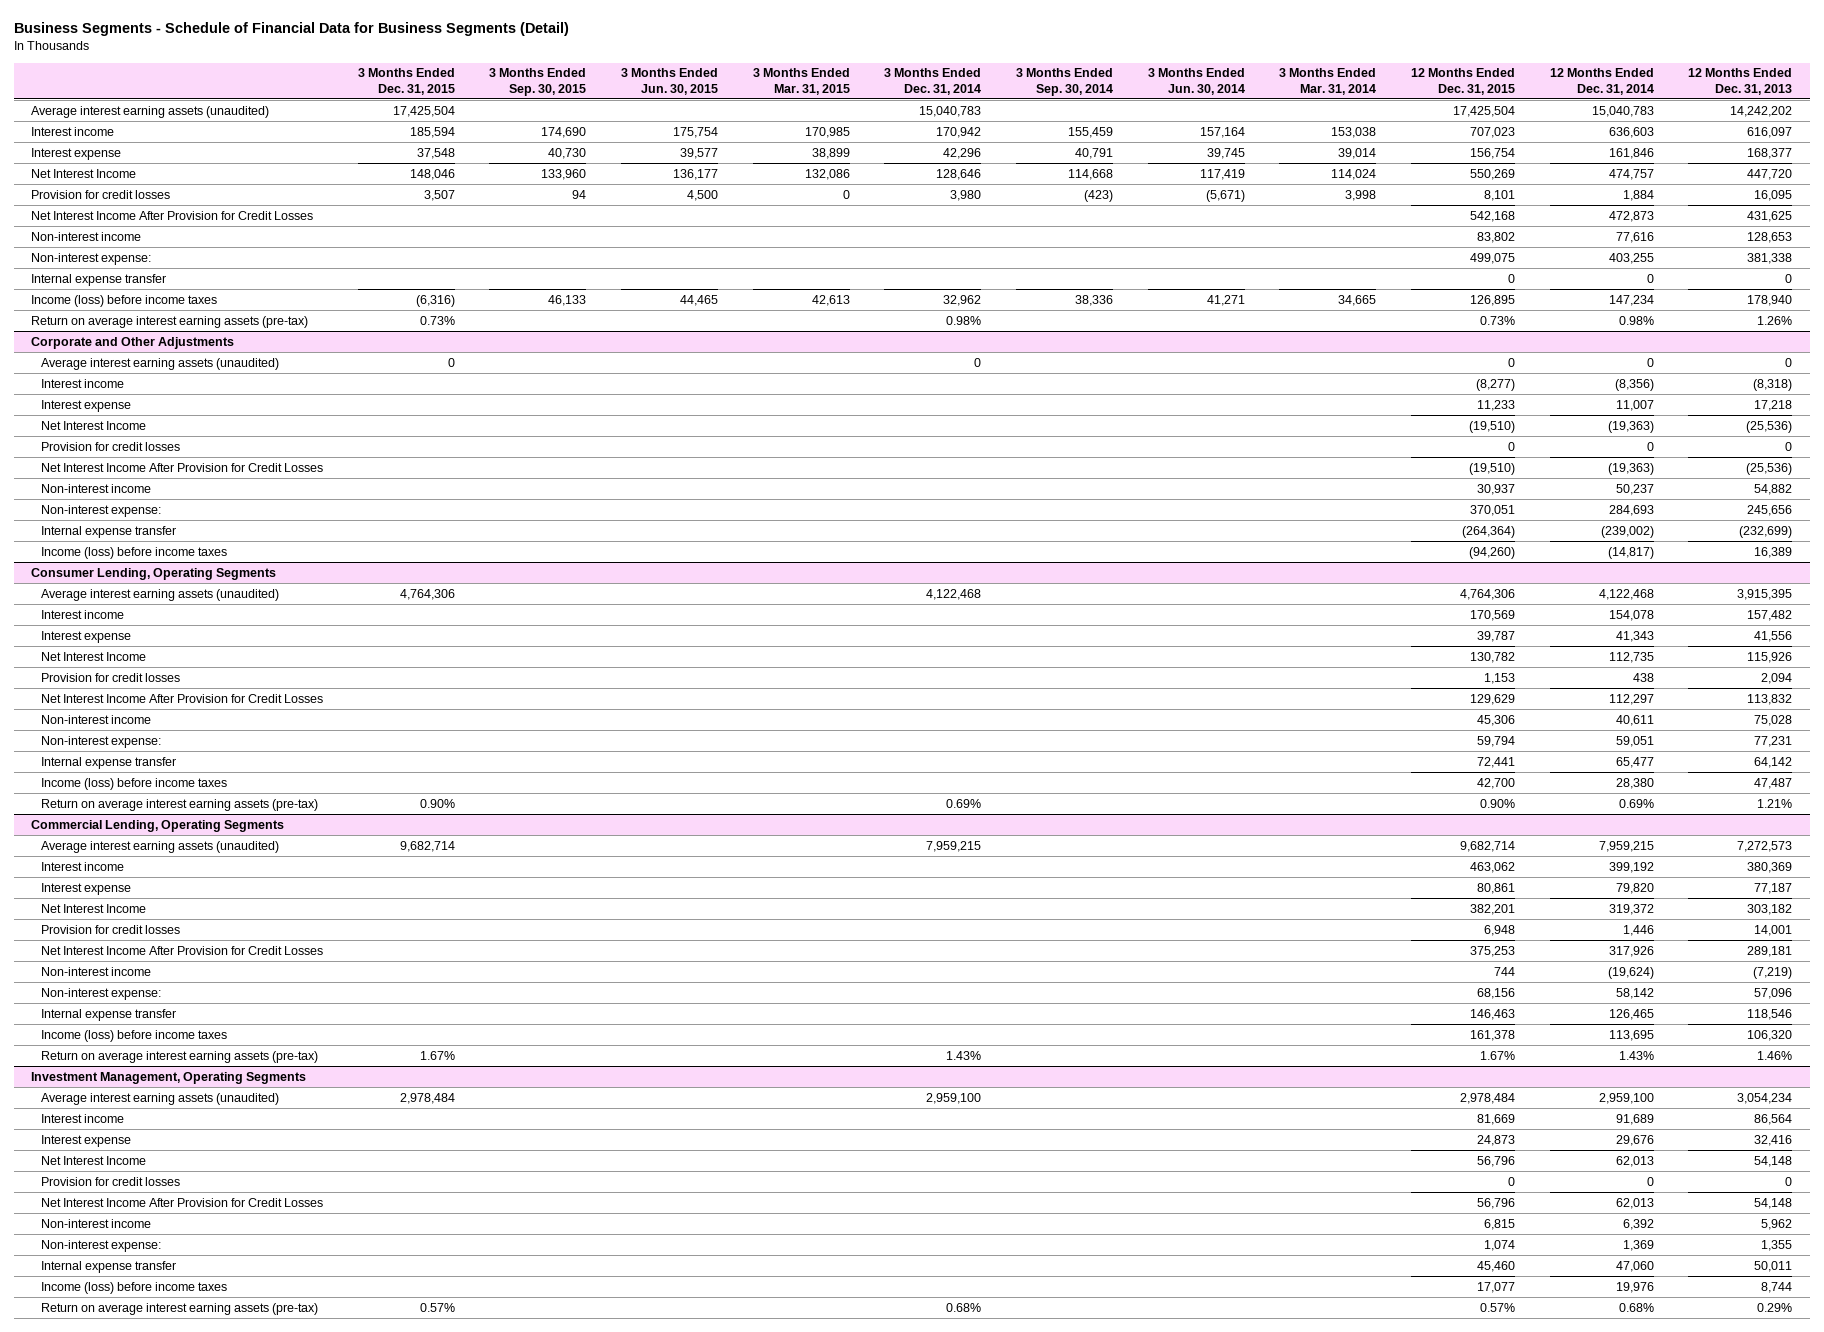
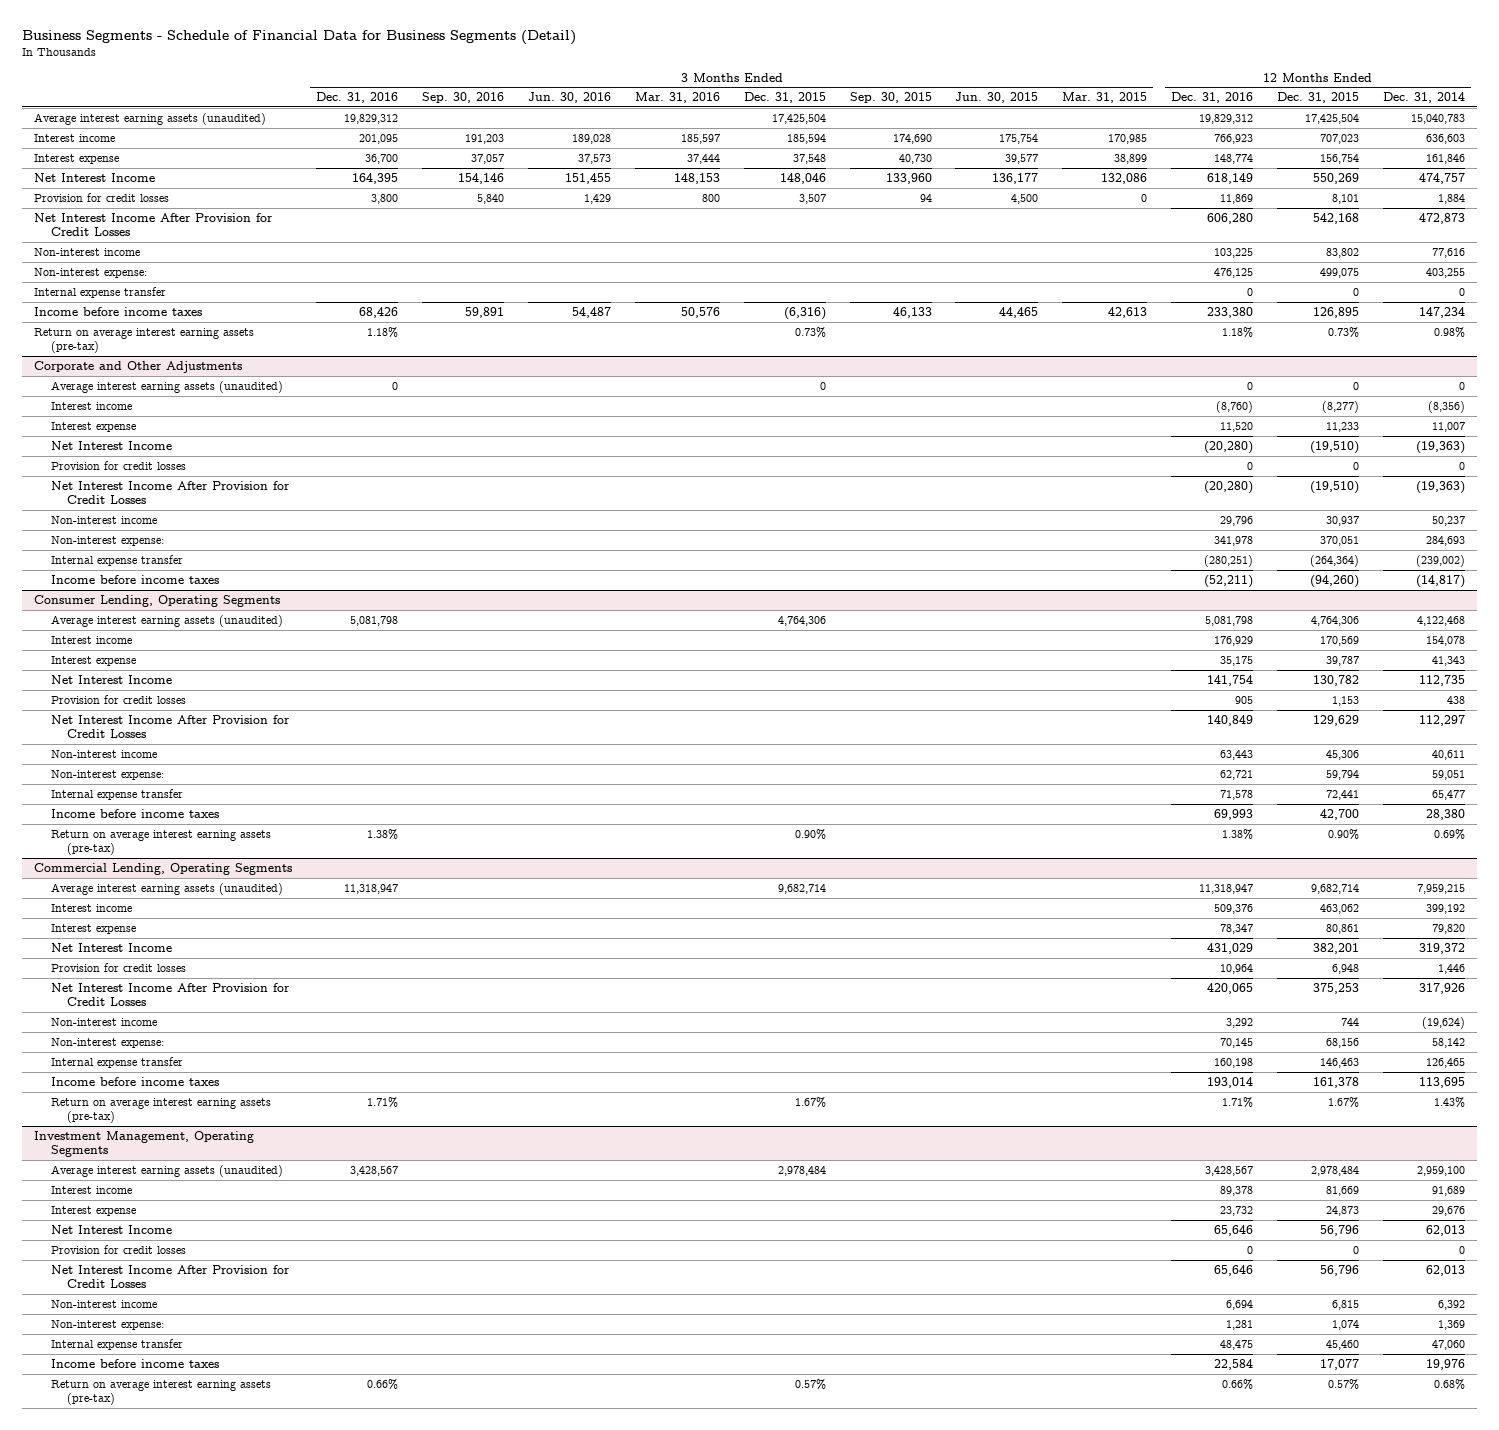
[884,68,982,95] 3 Months Ended Dec. 31, 2014 -> none
[1016,68,1114,96] 3 Months Ended Sep. 30, 2014 -> none
[1147,68,1245,95] 3 Months Ended Jun. 30, 2014 -> none
[1279,68,1377,95] 3 Months Ended Mar. 31, 2014 -> none
[1688,68,1793,95] 12 Months Ended Dec. 31, 2013 -> none
none -> [316,92,399,104] Dec. 31, 2016
none -> [422,92,505,104] Sep. 30, 2016
none -> [528,92,612,104] Jun. 30, 2016
none -> [634,92,720,104] Mar. 31, 2016
none -> [1171,92,1254,104] Dec. 31, 2016
[31,294,218,307] Income (loss) before income taxes -> [34,306,203,316] Income before income taxes
[41,546,228,559] Income (loss) before income taxes -> [50,574,219,584] Income before income taxes
[41,777,228,790] Income (loss) before income taxes -> [50,808,219,818] Income before income taxes
[41,1029,228,1042] Income (loss) before income taxes -> [50,1076,219,1086] Income before income taxes
[41,1281,228,1294] Income (loss) before income taxes -> [50,1358,219,1368] Income before income taxes

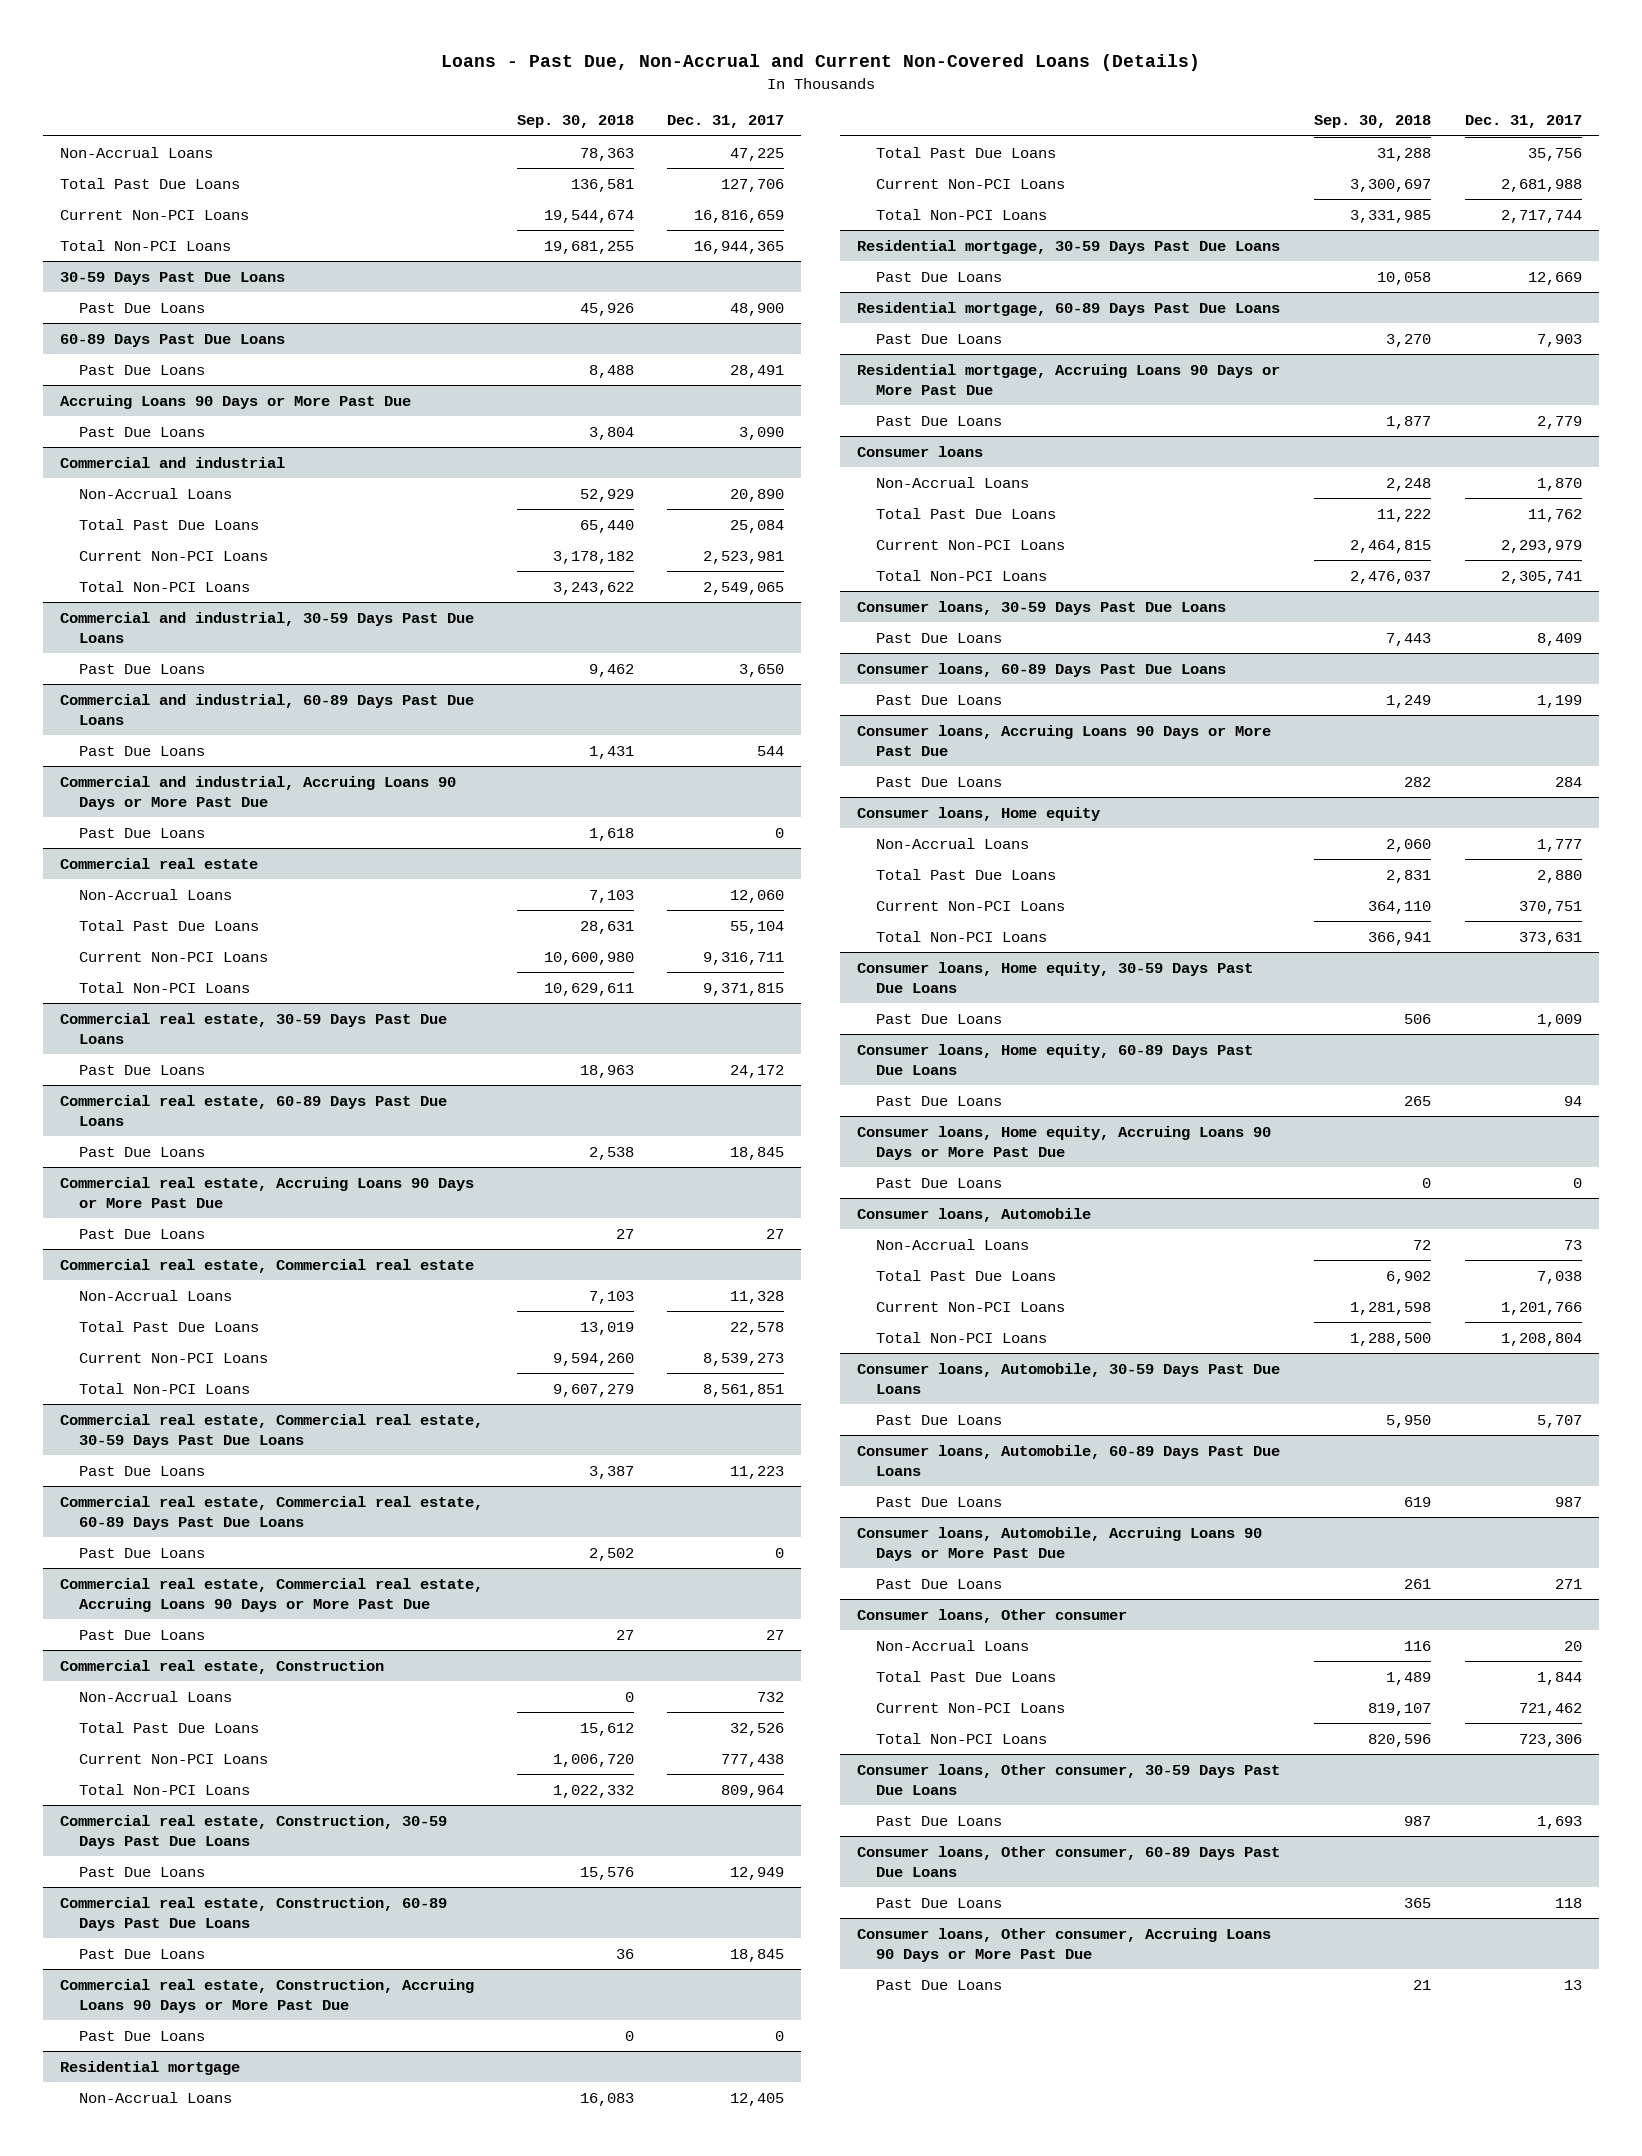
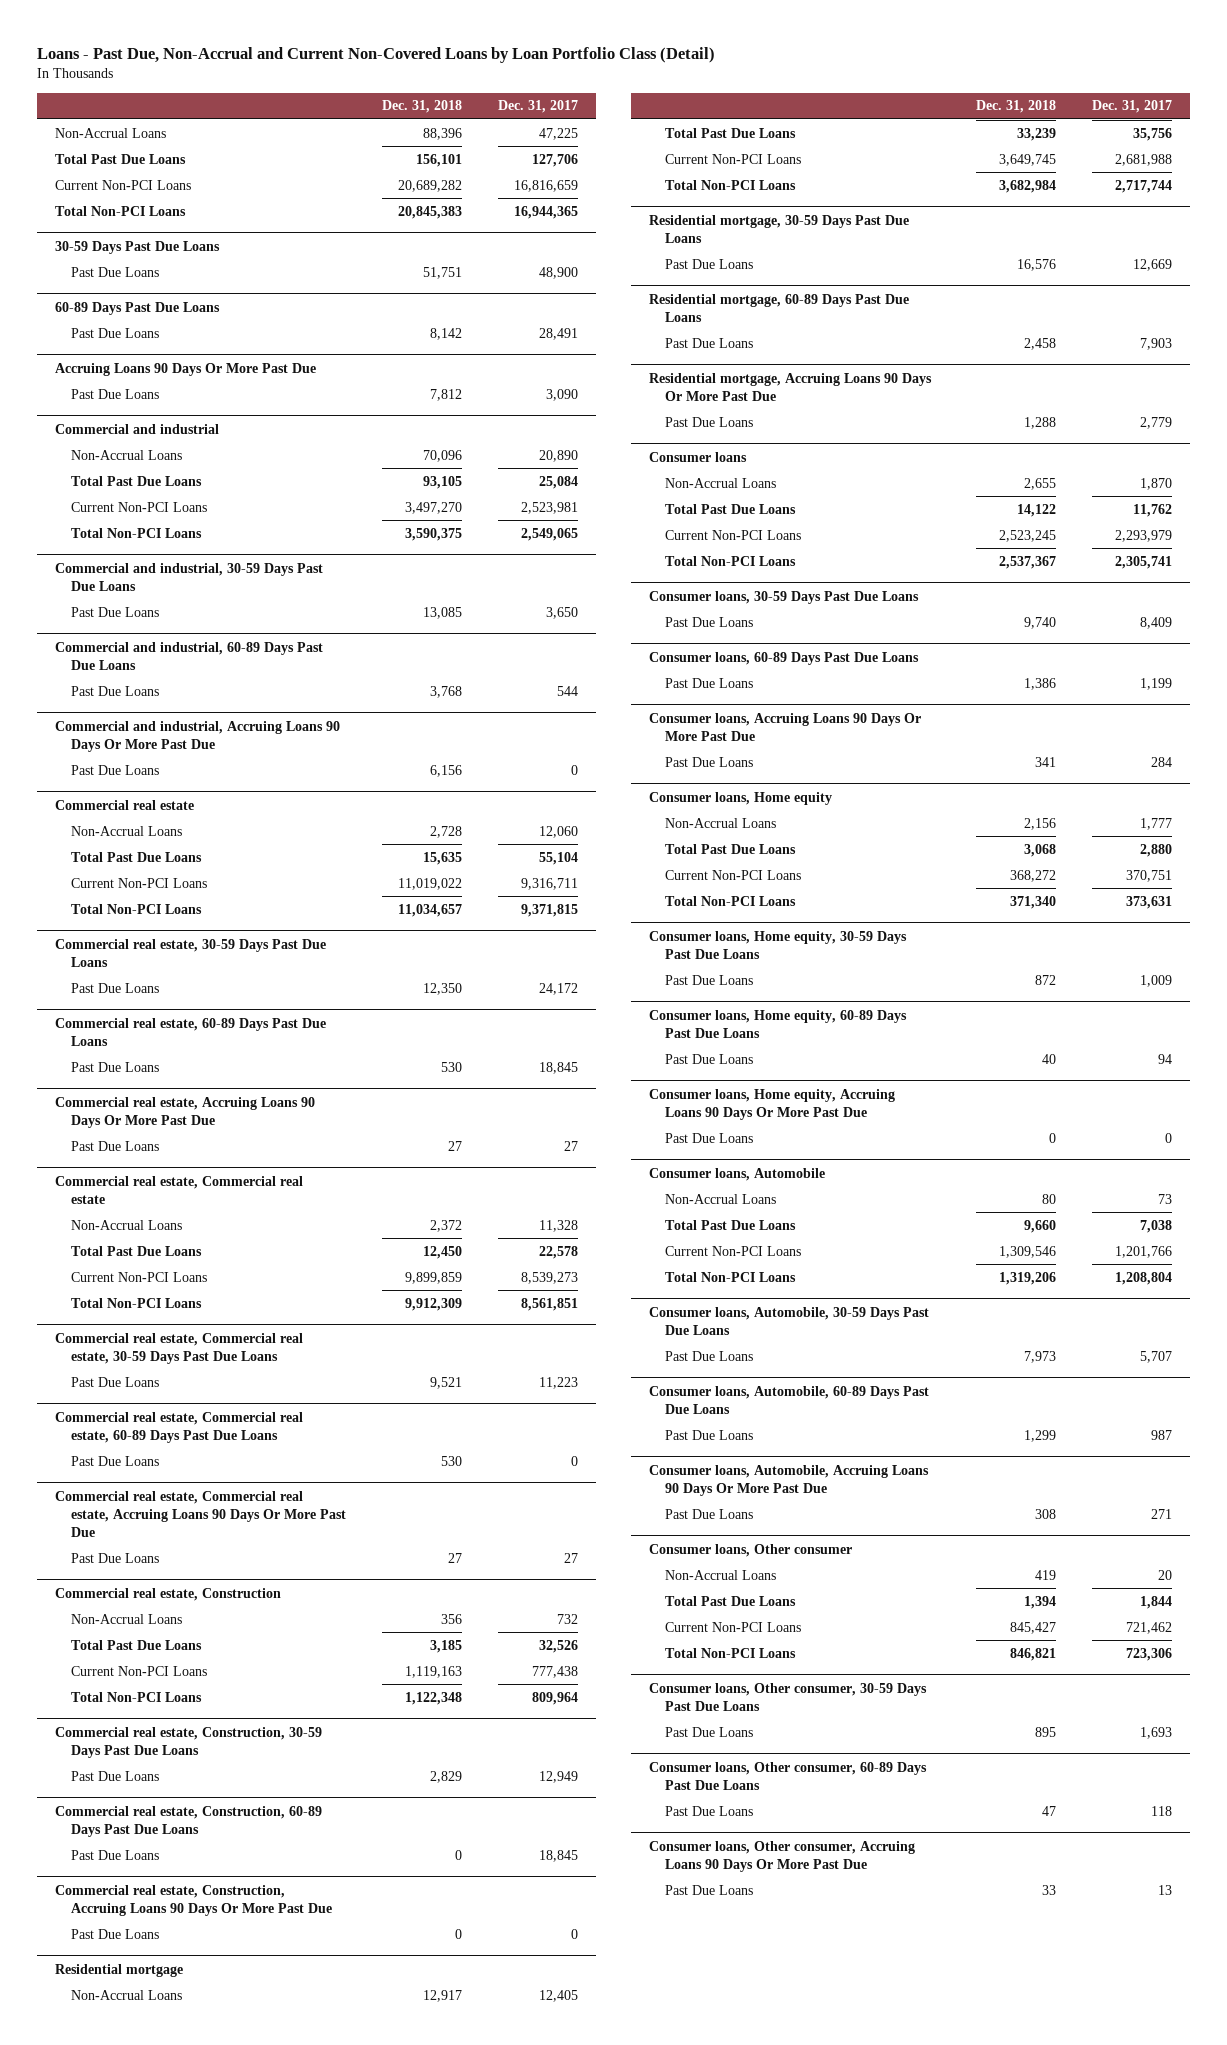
[440,54,1200,72] Loans - Past Due, Non-Accrual and Current Non-Covered Loans (Details) -> [37,47,716,64] Loans - Past Due, Non-Accrual and Current Non-Covered Loans by Loan Portfolio Class (Detail)
[516,115,634,129] Sep. 30, 2018 -> none
none -> [381,100,462,114] Dec. 31, 2018
[59,394,411,409] Accruing Loans 90 Days or More Past Due -> [55,362,317,376] Accruing Loans 90 Days Or More Past Due
[59,775,456,810] Commercial and industrial, Accruing Loans 90 Days or More Past Due -> [55,720,341,752] Commercial and industrial, Accruing Loans 90 Days Or More Past Due
[59,1176,474,1208] Commercial real estate, Accruing Loans 90 Days or More Past Due -> [55,1096,316,1128] Commercial real estate, Accruing Loans 90 Days Or More Past Due
[59,1577,483,1612] Commercial real estate, Commercial real estate, Accruing Loans 90 Days or More Past Due -> [55,1490,346,1537] Commercial real estate, Commercial real estate, Accruing Loans 90 Days Or More Past Due
[59,1978,474,2013] Commercial real estate, Construction, Accruing Loans 90 Days or More Past Due -> [55,1884,332,1916] Commercial real estate, Construction, Accruing Loans 90 Days Or More Past Due
[857,363,1281,395] Residential mortgage, Accruing Loans 90 Days or More Past Due -> [649,372,933,401] Residential mortgage, Accruing Loans 90 Days Or More Past Due
[857,724,1272,756] Consumer loans, Accruing Loans 90 Days or More Past Due -> [649,712,922,741] Consumer loans, Accruing Loans 90 Days Or More Past Due
[857,1125,1272,1160] Consumer loans, Home equity, Accruing Loans 90 Days or More Past Due -> [649,1088,896,1120] Consumer loans, Home equity, Accruing Loans 90 Days Or More Past Due
[857,1526,1263,1561] Consumer loans, Automobile, Accruing Loans 90 Days or More Past Due -> [649,1464,930,1496] Consumer loans, Automobile, Accruing Loans 90 Days Or More Past Due
[857,1927,1272,1962] Consumer loans, Other consumer, Accruing Loans 90 Days or More Past Due -> [649,1840,916,1872] Consumer loans, Other consumer, Accruing Loans 90 Days Or More Past Due

